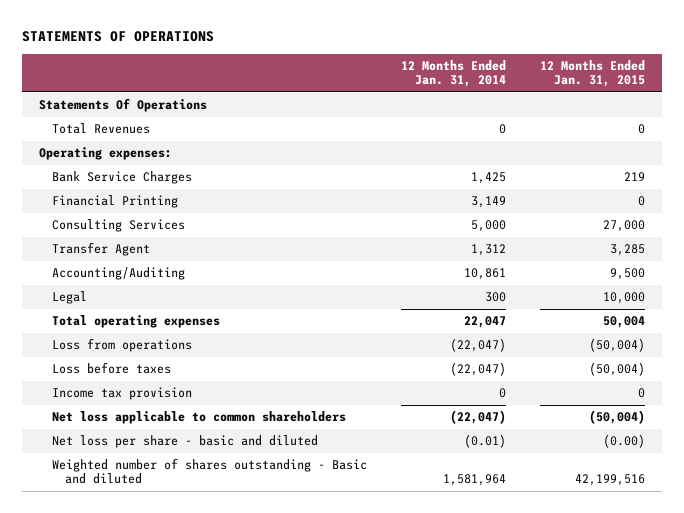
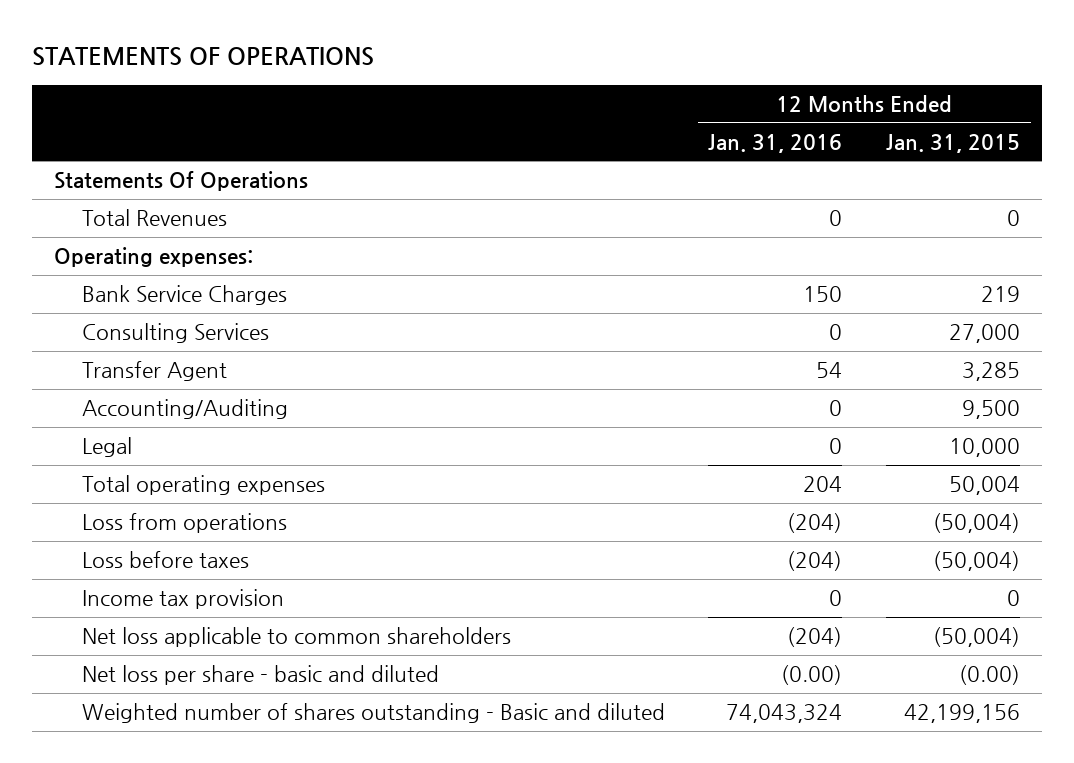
[401,59,507,88] 12 Months Ended Jan. 31, 2014 -> none
none -> [708,133,843,153] Jan. 31, 2016
[52,195,179,209] Financial Printing -> none
[574,474,645,487] 42,199,516 -> [904,704,1021,724] 42,199,156

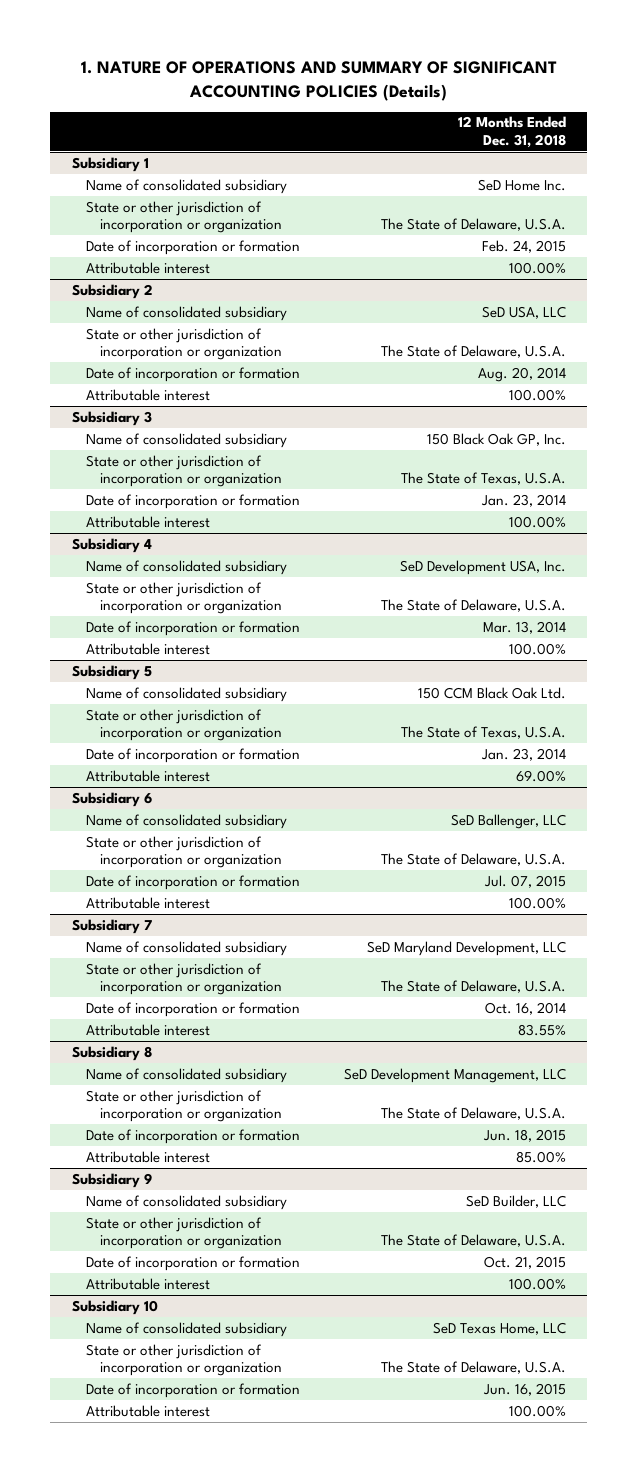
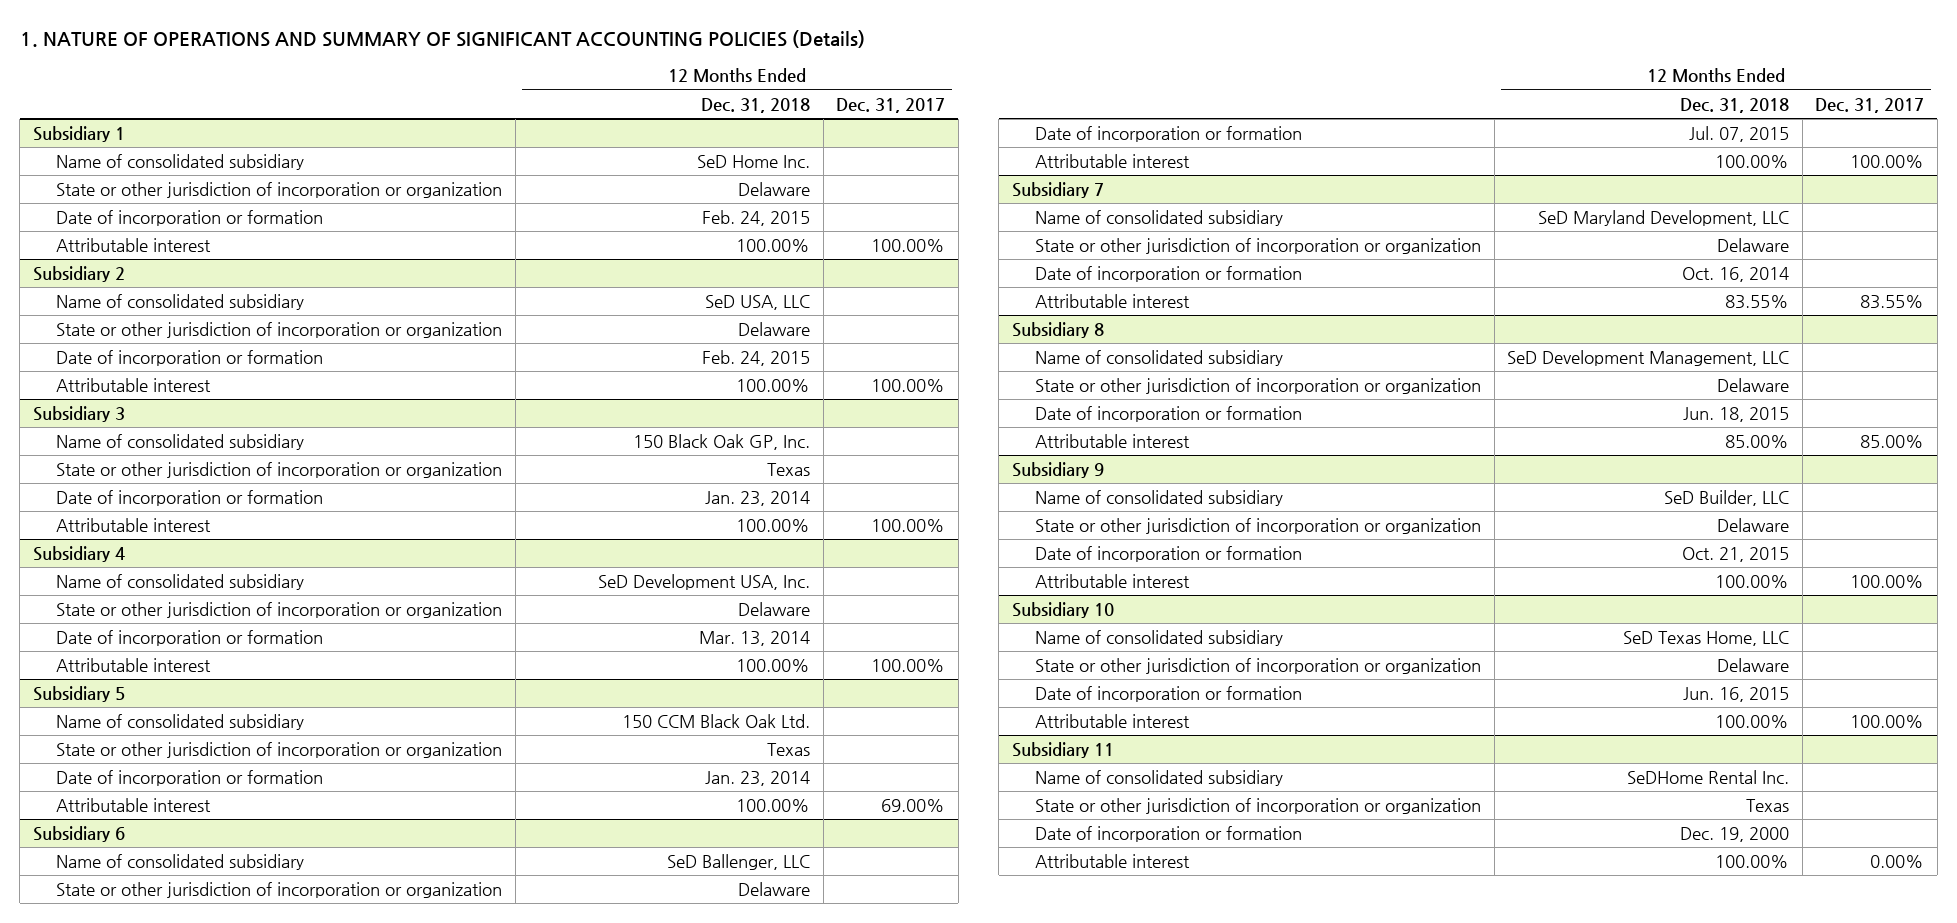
none -> [836,97,946,113] Dec. 31, 2017
[380,218,566,232] The State of Delaware, U.S.A. -> [738,181,811,196] Delaware
[380,345,566,359] The State of Delaware, U.S.A. -> [738,321,811,336] Delaware
[477,366,566,382] Aug. 20, 2014 -> [702,349,811,366] Feb. 24, 2015
[400,472,566,486] The State of Texas, U.S.A. -> [767,462,811,476] Texas
[380,599,566,613] The State of Delaware, U.S.A. -> [738,601,811,616] Delaware
[400,726,566,740] The State of Texas, U.S.A. -> [767,742,811,756] Texas
[515,769,566,782] 69.00% -> [736,798,811,812] 100.00%
[380,853,566,867] The State of Delaware, U.S.A. -> [738,881,811,896] Delaware
[380,980,566,994] The State of Delaware, U.S.A. -> [1717,237,1790,252] Delaware
[380,1107,566,1121] The State of Delaware, U.S.A. -> [1717,377,1790,392] Delaware
[380,1234,566,1248] The State of Delaware, U.S.A. -> [1717,517,1790,532] Delaware
[380,1361,566,1375] The State of Delaware, U.S.A. -> [1717,657,1790,672] Delaware
none -> [1011,741,1114,758] Subsidiary 11
none -> [1035,769,1284,786] Name of consolidated subsidiary
none -> [1035,797,1482,814] State or other jurisdiction of incorporation or organization
none -> [1035,825,1303,842] Date of incorporation or formation
none -> [1035,853,1191,868] Attributable interest

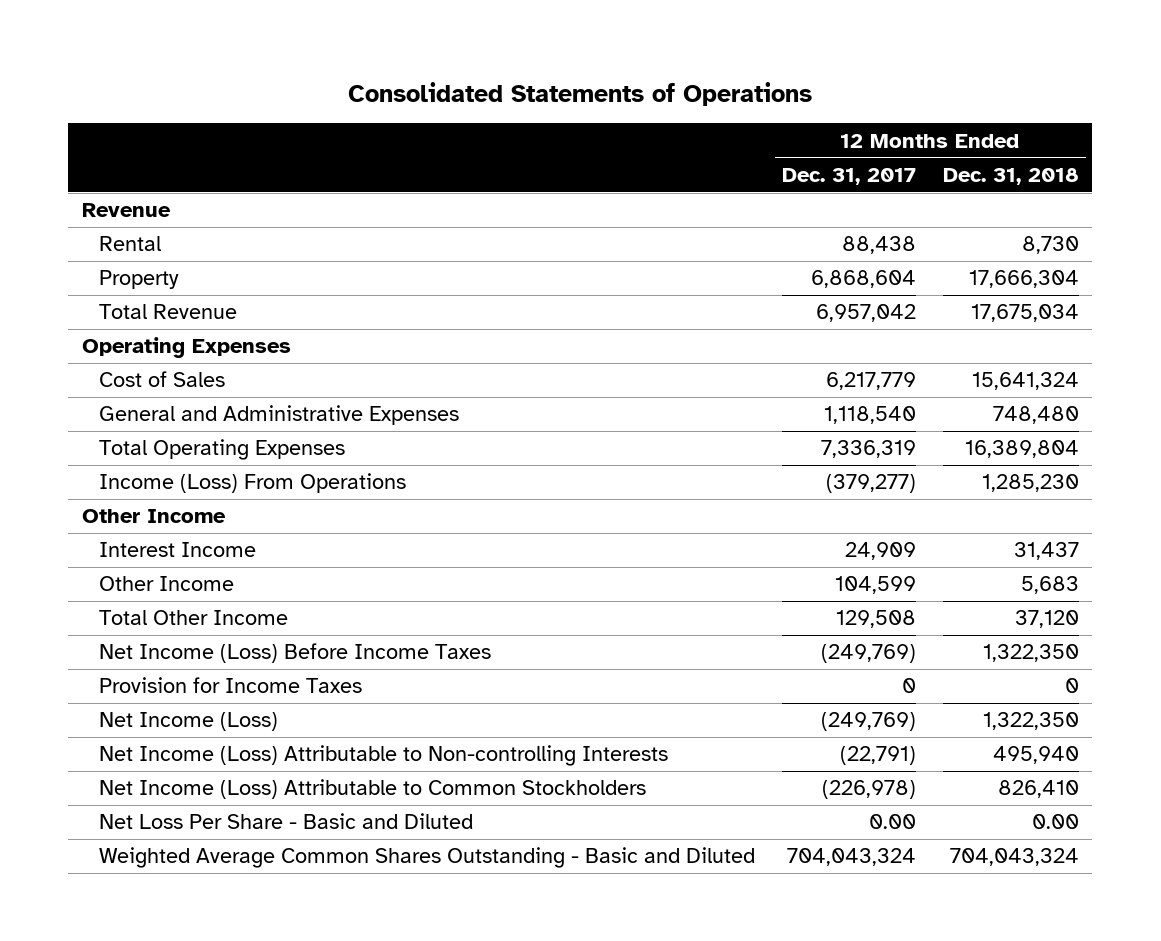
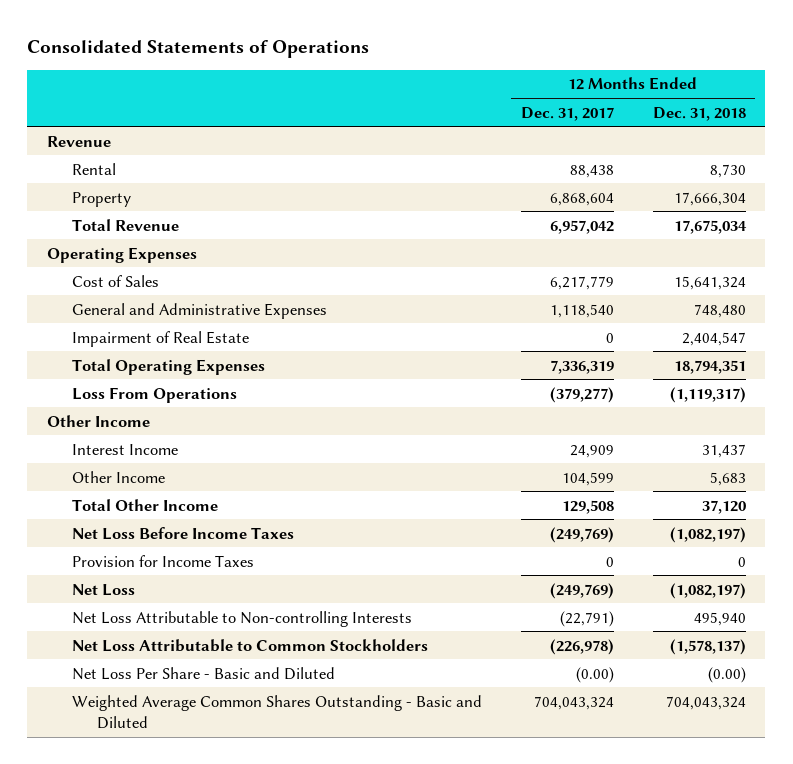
none -> [71,330,249,347] Impairment of Real Estate
[964,440,1079,459] 16,389,804 -> [673,359,746,374] 18,794,351
[98,473,406,494] Income (Loss) From Operations -> [71,386,237,403] Loss From Operations
[981,474,1079,493] 1,285,230 -> [669,386,746,403] (1,119,317)
[98,643,491,664] Net Income (Loss) Before Income Taxes -> [71,526,294,540] Net Loss Before Income Taxes
[982,644,1079,663] 1,322,350 -> [669,526,746,543] (1,082,197)
[98,712,278,732] Net Income (Loss) -> [71,583,135,596] Net Loss
[982,712,1079,731] 1,322,350 -> [669,582,746,599] (1,082,197)
[98,745,668,767] Net Income (Loss) Attributable to Non-controlling Interests -> [71,610,412,627] Net Loss Attributable to Non-controlling Interests
[98,779,646,800] Net Income (Loss) Attributable to Common Stockholders -> [71,638,428,652] Net Loss Attributable to Common Stockholders
[997,780,1079,799] 826,410 -> [669,638,746,655] (1,578,137)
[868,814,916,830] 0.00 -> [575,666,614,683] (0.00)
[1031,814,1079,830] 0.00 -> [707,666,746,683] (0.00)

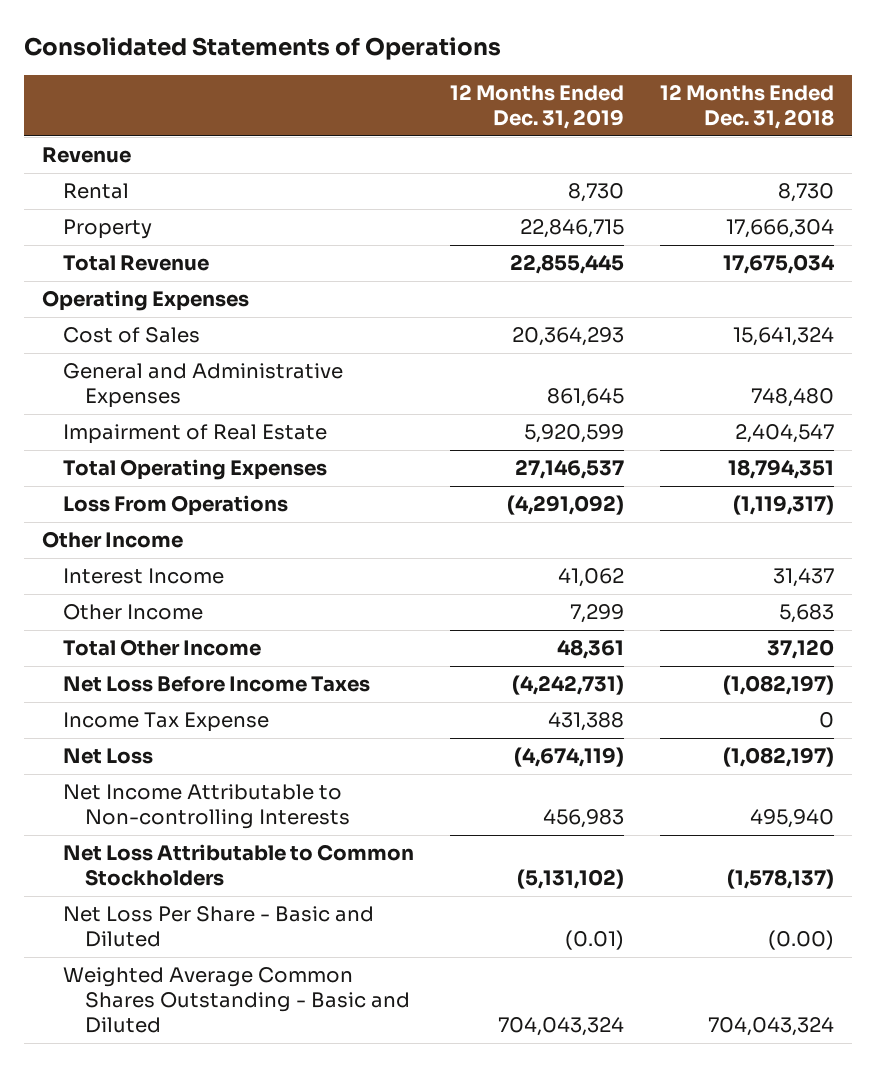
[520,106,614,121] Dec. 31, 2017 -> none
none -> [449,83,624,129] 12 Months Ended Dec. 31, 2019
[71,554,254,567] Provision for Income Taxes -> [63,712,270,733] Income Tax Expense
[71,610,412,627] Net Loss Attributable to Non-controlling Interests -> [63,784,350,830] Net Income Attributable to Non-controlling Interests

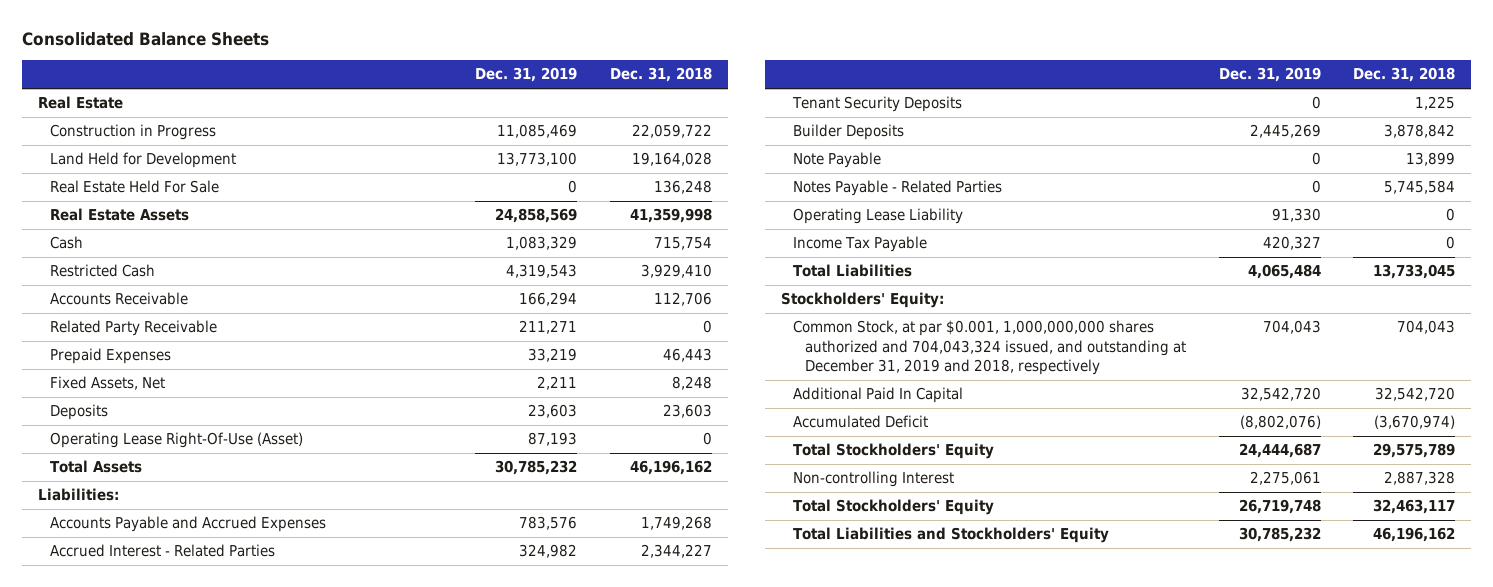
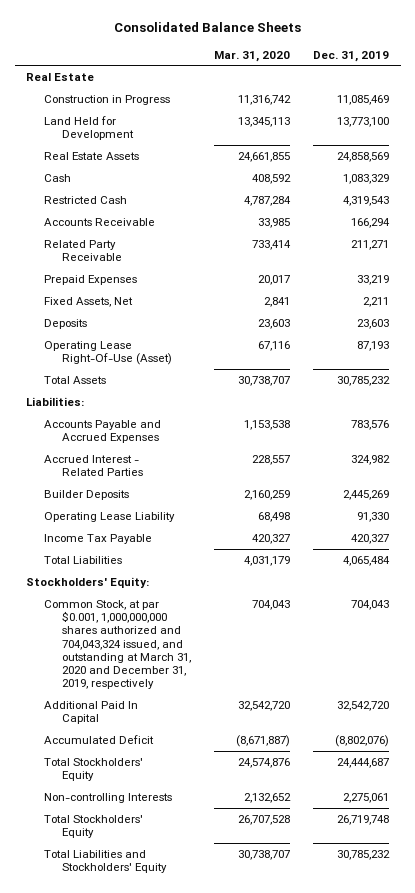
[609,67,712,83] Dec. 31, 2018 -> none
none -> [214,50,291,62] Mar. 31, 2020
[50,180,220,194] Real Estate Held For Sale -> none
[792,96,963,113] Tenant Security Deposits -> none
[793,152,882,169] Note Payable -> none
[793,180,1003,197] Notes Payable - Related Parties -> none
[793,320,1187,376] Common Stock, at par $0.001, 1,000,000,000 shares authorized and 704,043,324 issued, and outstanding at December 31, 2019 and 2018, respectively -> [44,599,192,690] Common Stock, at par $0.001, 1,000,000,000 shares authorized and 704,043,324 issued, and outstanding at March 31, 2020 and December 31, 2019, respectively
[793,471,955,488] Non-controlling Interest -> [44,792,173,803] Non-controlling Interests

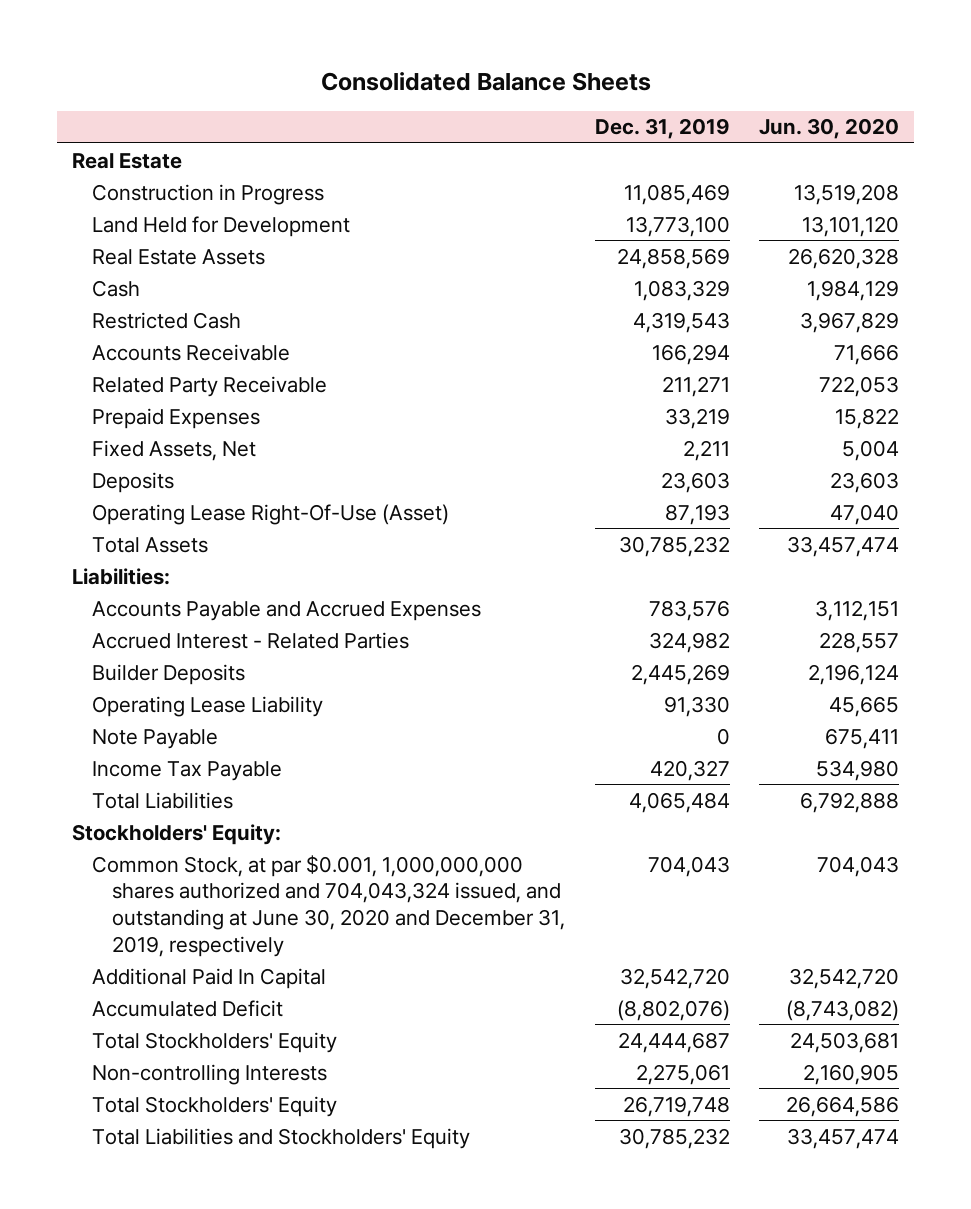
[214,50,291,62] Mar. 31, 2020 -> none
none -> [759,118,900,140] Jun. 30, 2020
none -> [91,728,218,749] Note Payable
[44,599,192,690] Common Stock, at par $0.001, 1,000,000,000 shares authorized and 704,043,324 issued, and outstanding at March 31, 2020 and December 31, 2019, respectively -> [91,854,565,957] Common Stock, at par $0.001, 1,000,000,000 shares authorized and 704,043,324 issued, and outstanding at June 30, 2020 and December 31, 2019, respectively

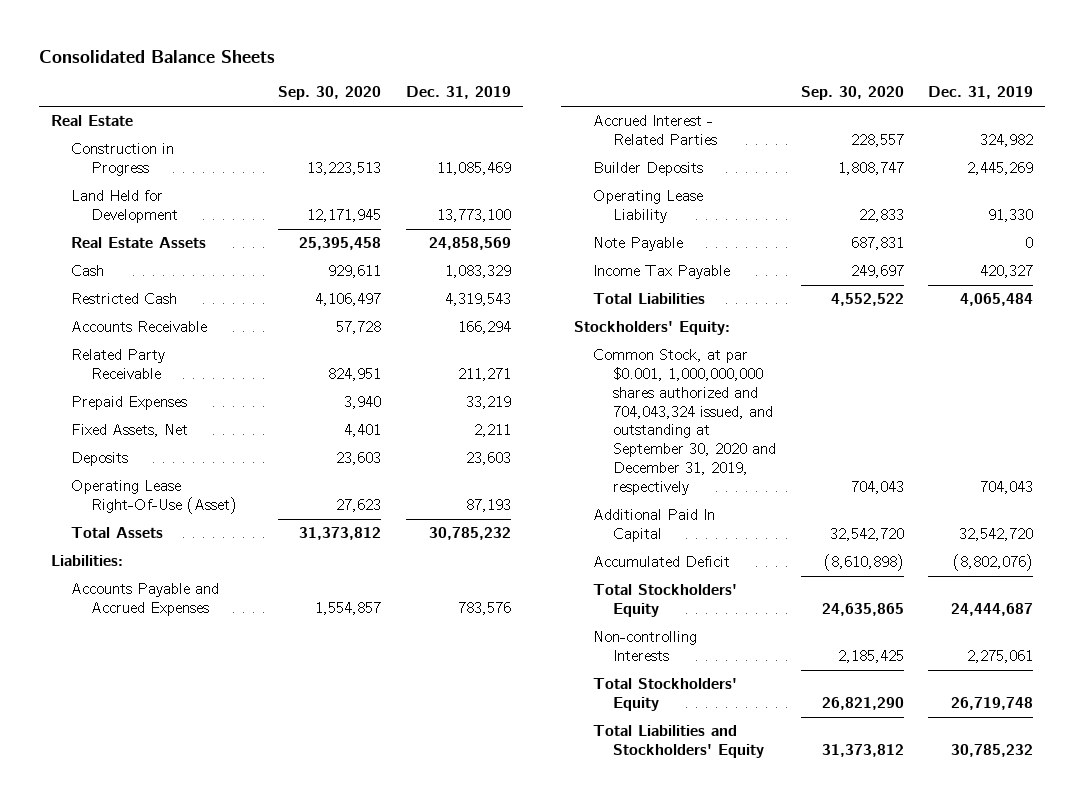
[759,118,900,140] Jun. 30, 2020 -> none
none -> [278,86,382,101] Sep. 30, 2020
[91,854,565,957] Common Stock, at par $0.001, 1,000,000,000 shares authorized and 704,043,324 issued, and outstanding at June 30, 2020 and December 31, 2019, respectively -> [593,349,777,495] Common Stock, at par $0.001, 1,000,000,000 shares authorized and 704,043,324 issued, and outstanding at September 30, 2020 and December 31, 2019, respectively

